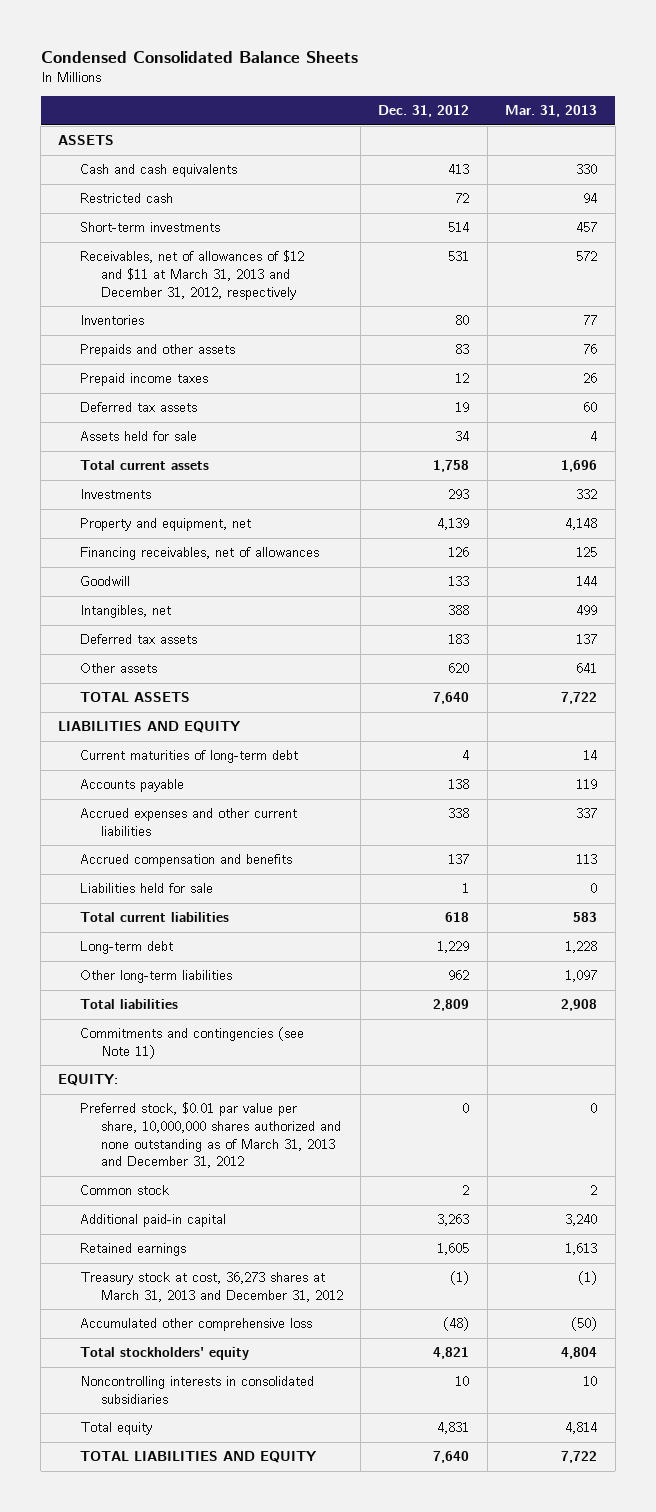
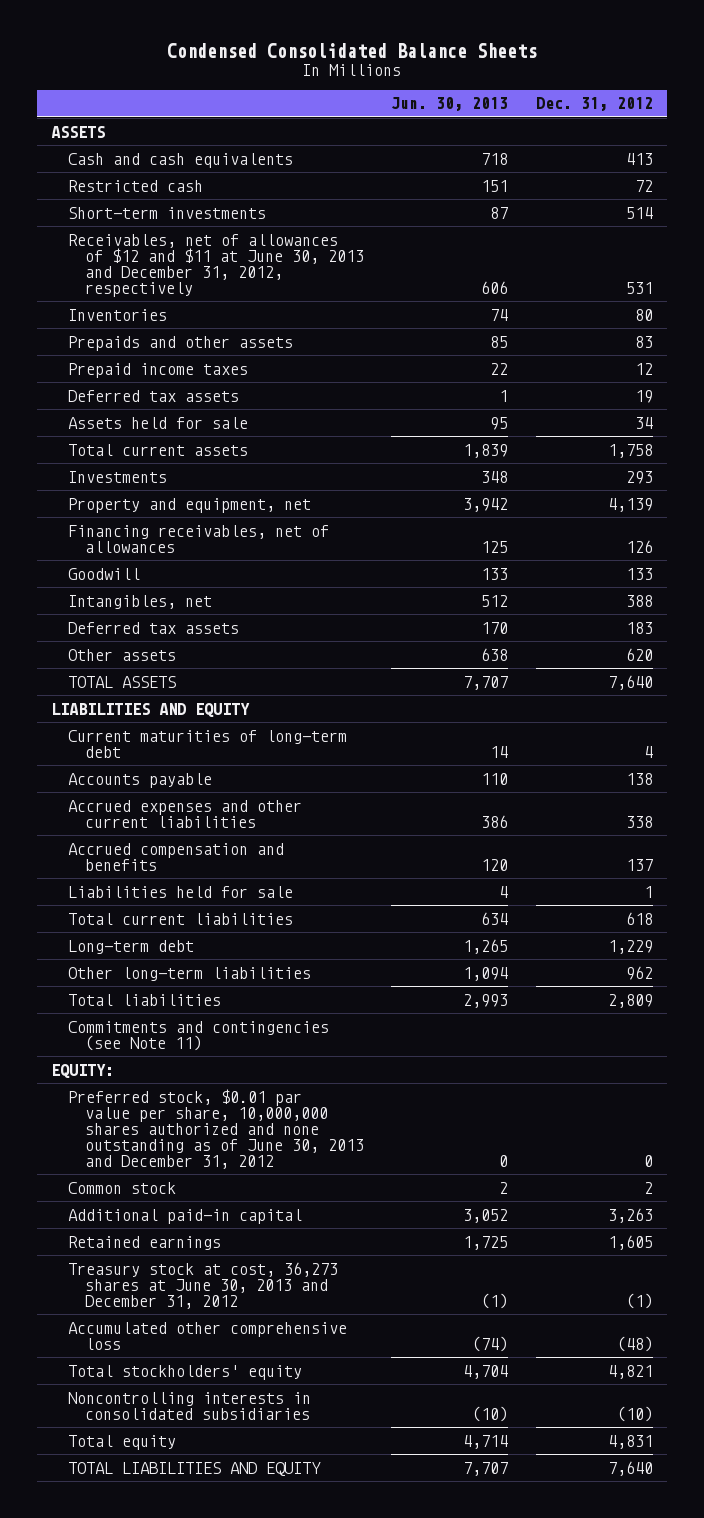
[505,105,598,118] Mar. 31, 2013 -> none
none -> [391,97,509,112] Jun. 30, 2013
[79,250,304,300] Receivables, net of allowances of $12 and $11 at March 31, 2013 and December 31, 2012, respectively -> [67,233,364,298] Receivables, net of allowances of $12 and $11 at June 30, 2013 and December 31, 2012, respectively
[79,1102,341,1169] Preferred stock, $0.01 par value per share, 10,000,000 shares authorized and none outstanding as of March 31, 2013 and December 31, 2012 -> [67,1088,364,1170] Preferred stock, $0.01 par value per share, 10,000,000 shares authorized and none outstanding as of June 30, 2013 and December 31, 2012
[79,1272,343,1302] Treasury stock at cost, 36,273 shares at March 31, 2013 and December 31, 2012 -> [67,1261,338,1309] Treasury stock at cost, 36,273 shares at June 30, 2013 and December 31, 2012
[455,1376,470,1387] 10 -> [617,1405,654,1422] (10)

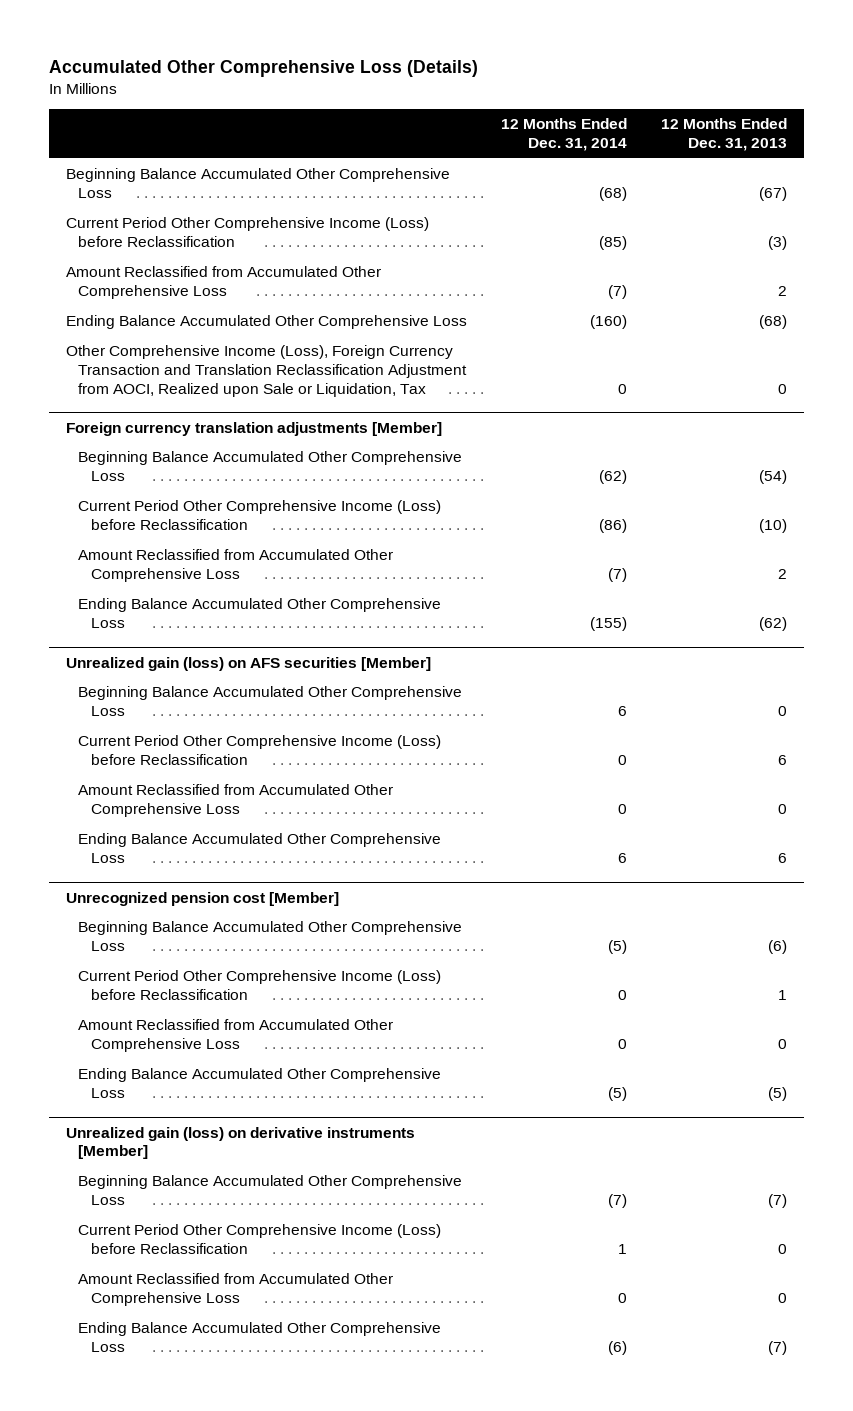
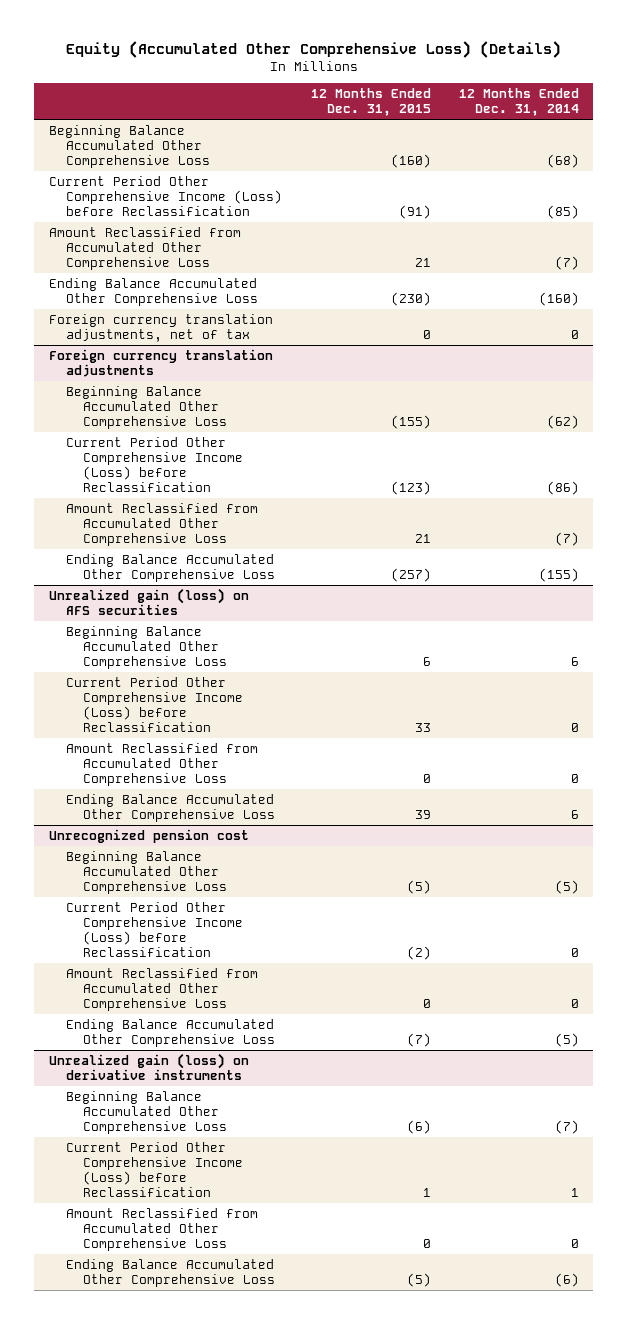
[49,59,479,77] Accumulated Other Comprehensive Loss (Details) -> [65,40,561,58] Equity (Accumulated Other Comprehensive Loss) (Details)
[661,118,788,152] 12 Months Ended Dec. 31, 2013 -> none
none -> [310,87,431,117] 12 Months Ended Dec. 31, 2015
[66,345,468,397] Other Comprehensive Income (Loss), Foreign Currency Transaction and Translation Reclassification Adjustment from AOCI, Realized upon Sale or Liquidation, Tax -> [48,313,273,342] Foreign currency translation adjustments, net of tax
[66,421,443,436] Foreign currency translation adjustments [Member] -> [48,348,273,377] Foreign currency translation adjustments
[66,656,432,671] Unrealized gain (loss) on AFS securities [Member] -> [48,587,249,615] Unrealized gain (loss) on AFS securities
[66,891,340,906] Unrecognized pension cost [Member] -> [48,828,249,843] Unrecognized pension cost
[66,1126,416,1160] Unrealized gain (loss) on derivative instruments [Member] -> [48,1052,249,1080] Unrealized gain (loss) on derivative instruments

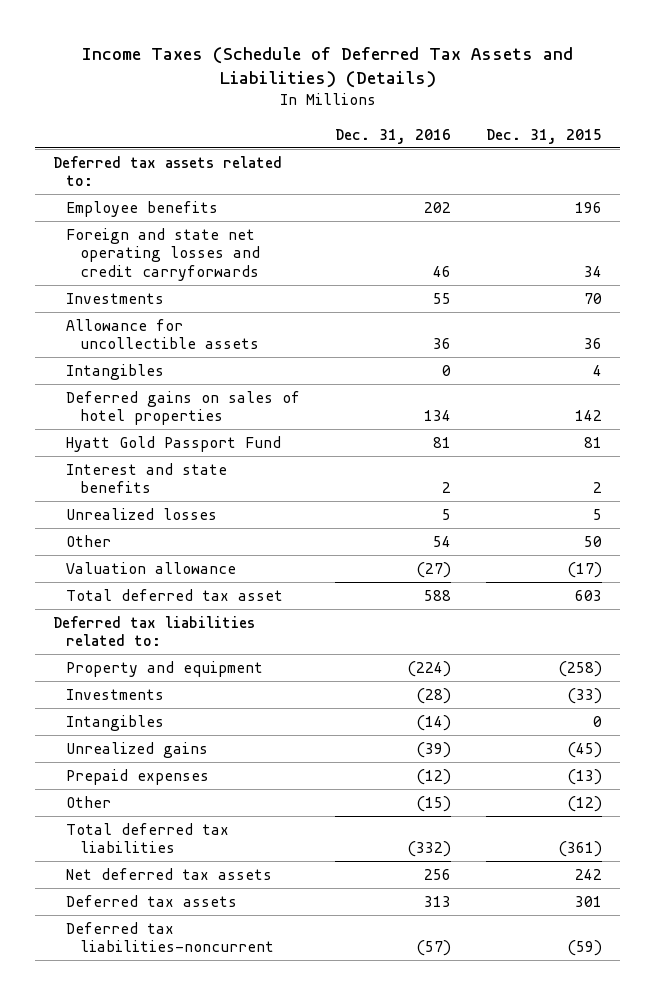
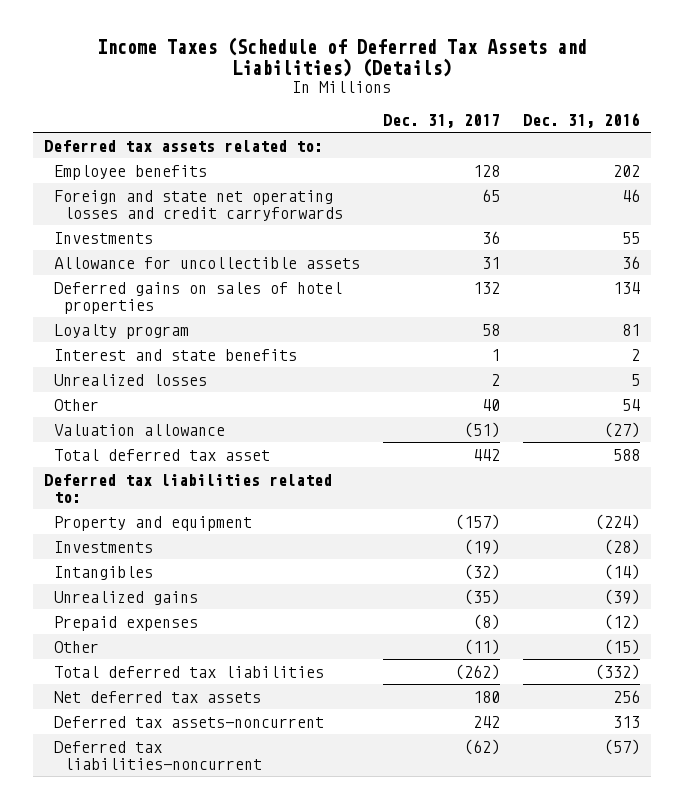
[486,128,603,144] Dec. 31, 2015 -> none
none -> [382,113,500,128] Dec. 31, 2017
[66,363,165,380] Intangibles -> none
[66,435,282,452] Hyatt Gold Passport Fund -> [53,323,189,339] Loyalty program
[66,894,238,907] Deferred tax assets -> [53,715,324,728] Deferred tax assets-noncurrent

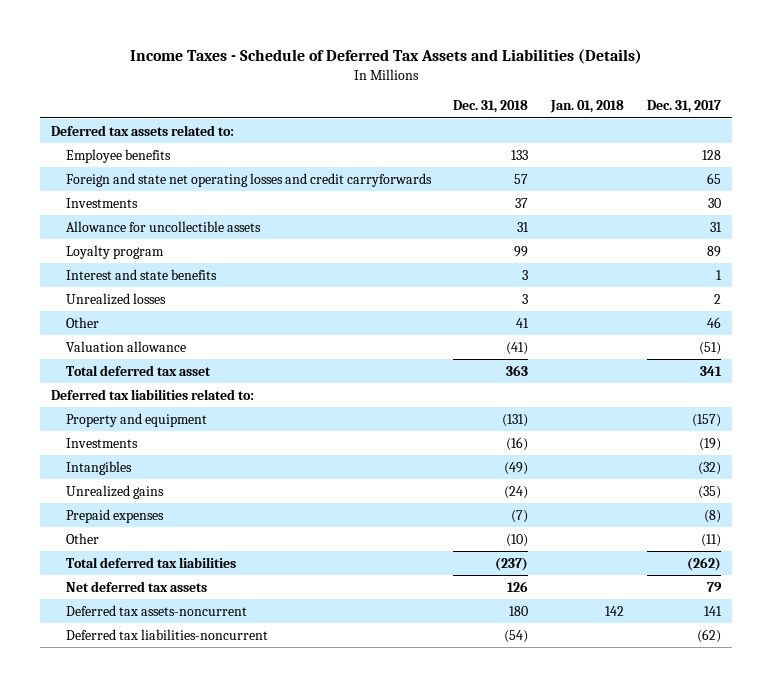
[96,36,587,77] Income Taxes (Schedule of Deferred Tax Assets and Liabilities) (Details) -> [129,49,642,65] Income Taxes - Schedule of Deferred Tax Assets and Liabilities (Details)
[522,112,640,128] Dec. 31, 2016 -> none
none -> [453,100,529,114] Dec. 31, 2018
none -> [550,100,625,114] Jan. 01, 2018
[481,230,500,244] 36 -> [707,197,721,208] 30
[53,281,342,314] Deferred gains on sales of hotel properties -> none
[481,323,500,336] 58 -> [706,245,721,257] 89
[481,398,500,411] 40 -> [706,316,721,328] 46
[472,448,500,461] 442 -> [699,365,722,376] 341
[472,690,500,703] 180 -> [706,581,722,592] 79
[472,715,500,728] 242 -> [703,605,722,616] 141

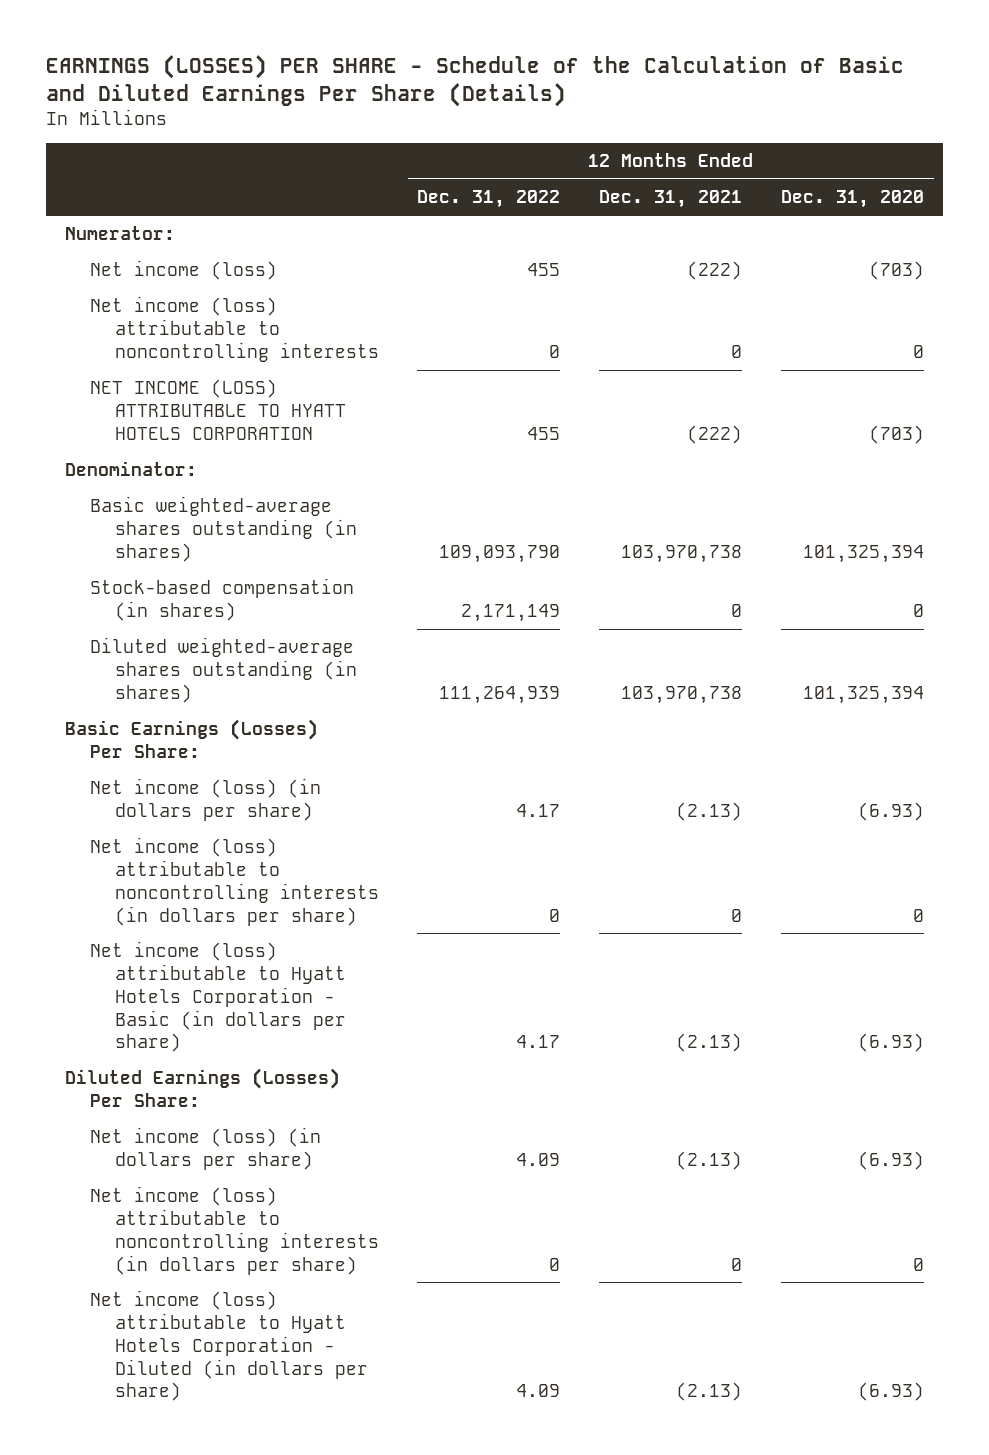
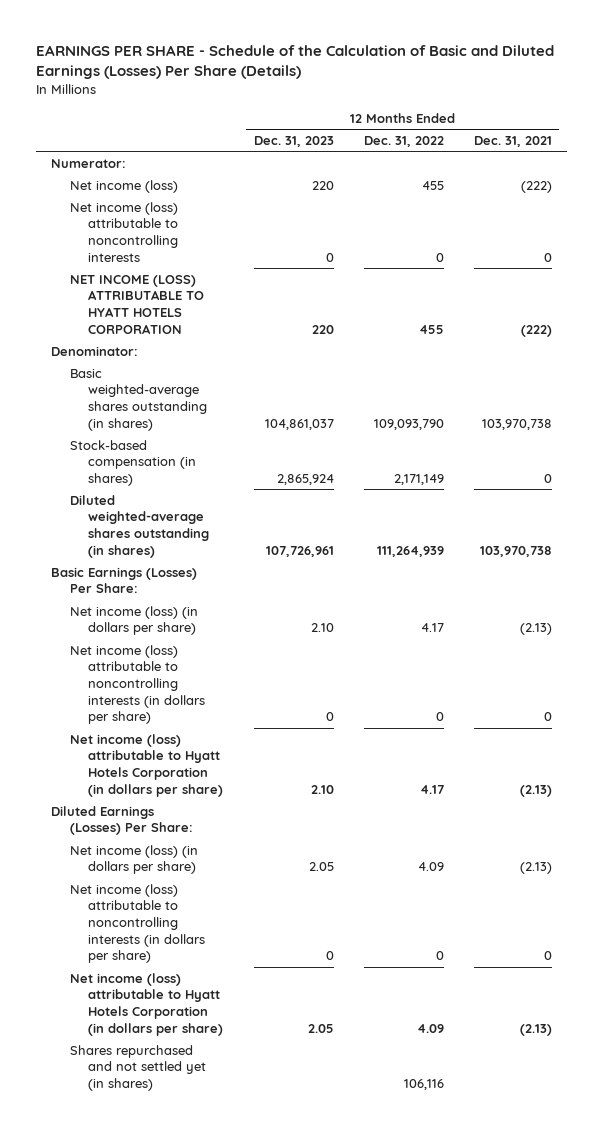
[45,55,904,107] EARNINGS (LOSSES) PER SHARE - Schedule of the Calculation of Basic and Diluted Earnings Per Share (Details) -> [35,45,554,80] EARNINGS PER SHARE - Schedule of the Calculation of Basic and Diluted Earnings (Losses) Per Share (Details)
[780,190,924,209] Dec. 31, 2020 -> none
none -> [253,135,334,147] Dec. 31, 2023
[89,941,346,1053] Net income (loss) attributable to Hyatt Hotels Corporation - Basic (in dollars per share) -> [69,733,224,797] Net income (loss) attributable to Hyatt Hotels Corporation (in dollars per share)
[89,1290,368,1402] Net income (loss) attributable to Hyatt Hotels Corporation - Diluted (in dollars per share) -> [69,972,224,1036] Net income (loss) attributable to Hyatt Hotels Corporation (in dollars per share)
none -> [69,1044,207,1091] Shares repurchased and not settled yet (in shares)

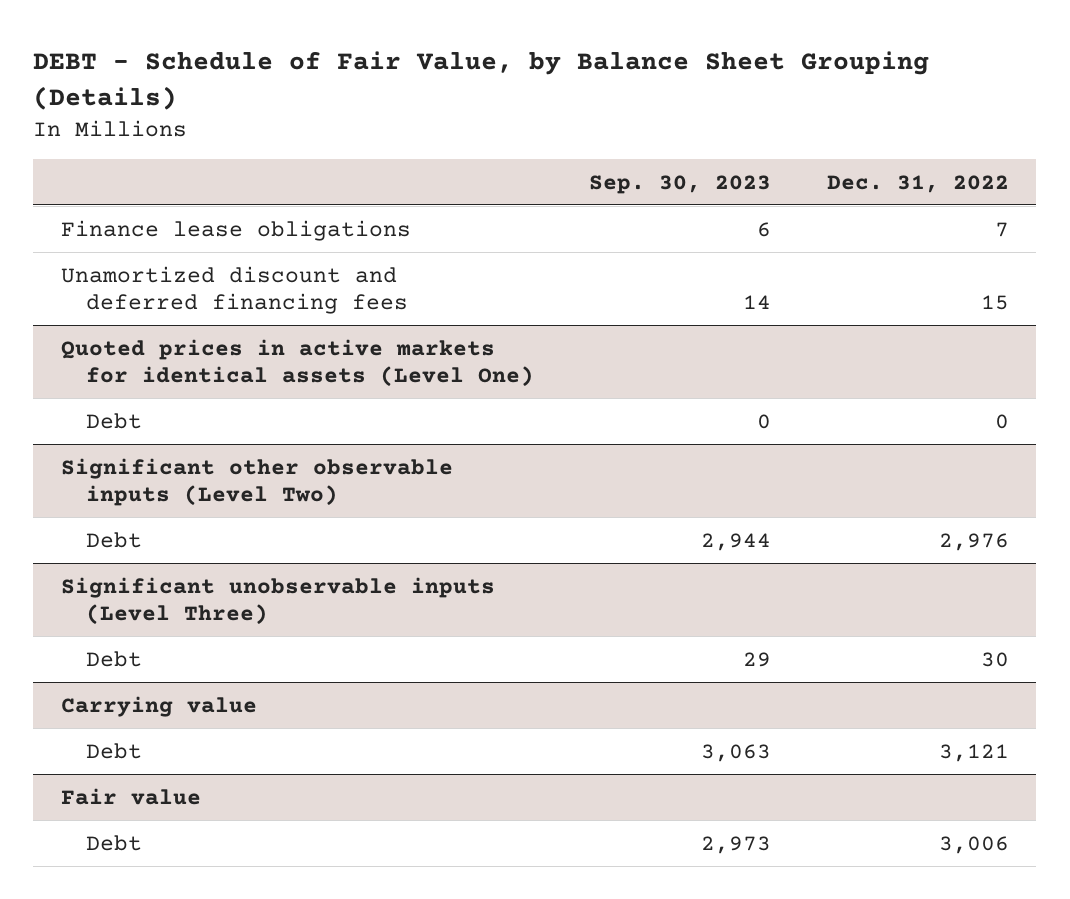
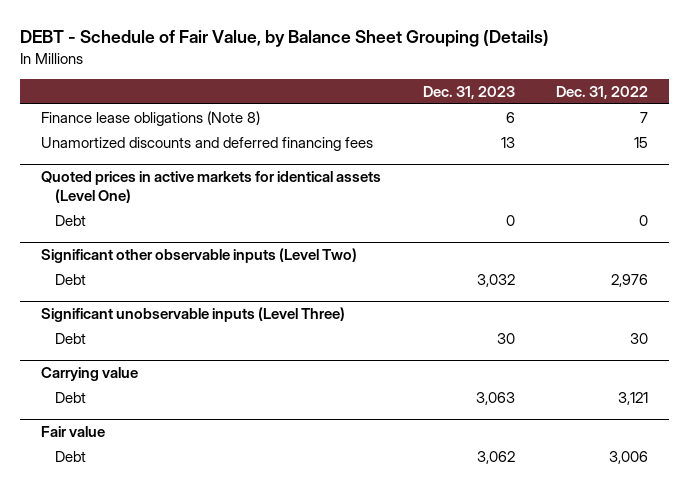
[589,174,772,194] Sep. 30, 2023 -> none
none -> [422,85,515,99] Dec. 31, 2023
[61,219,412,241] Finance lease obligations -> [40,110,260,126] Finance lease obligations (Note 8)
[61,265,408,315] Unamortized discount and deferred financing fees -> [40,136,373,151] Unamortized discounts and deferred financing fees

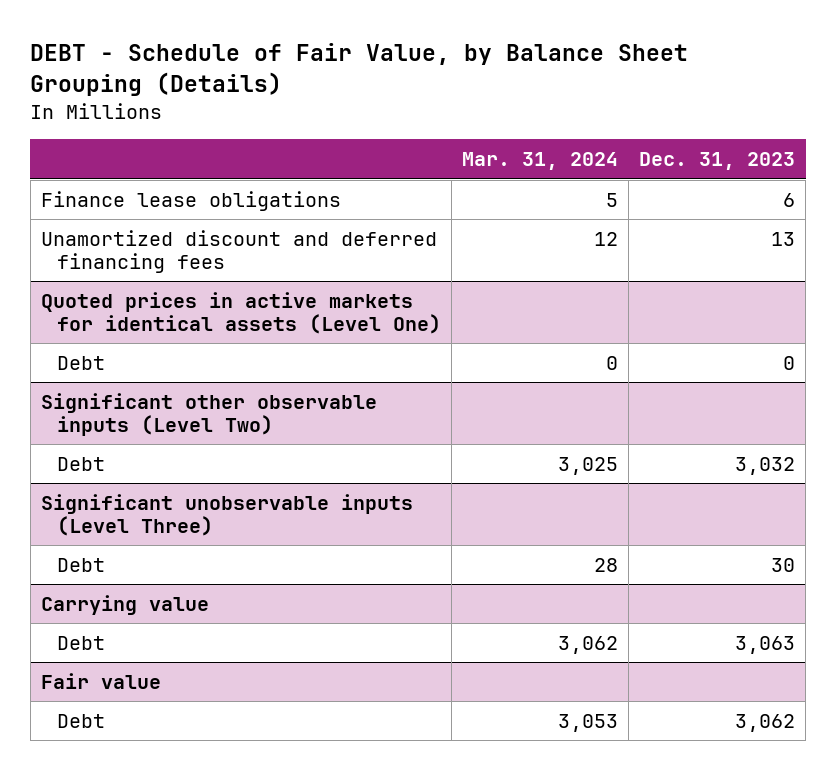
[556,85,649,99] Dec. 31, 2022 -> none
none -> [461,152,618,171] Mar. 31, 2024
[40,110,260,126] Finance lease obligations (Note 8) -> [40,190,341,211] Finance lease obligations
[40,136,373,151] Unamortized discounts and deferred financing fees -> [40,229,437,274] Unamortized discount and deferred financing fees

